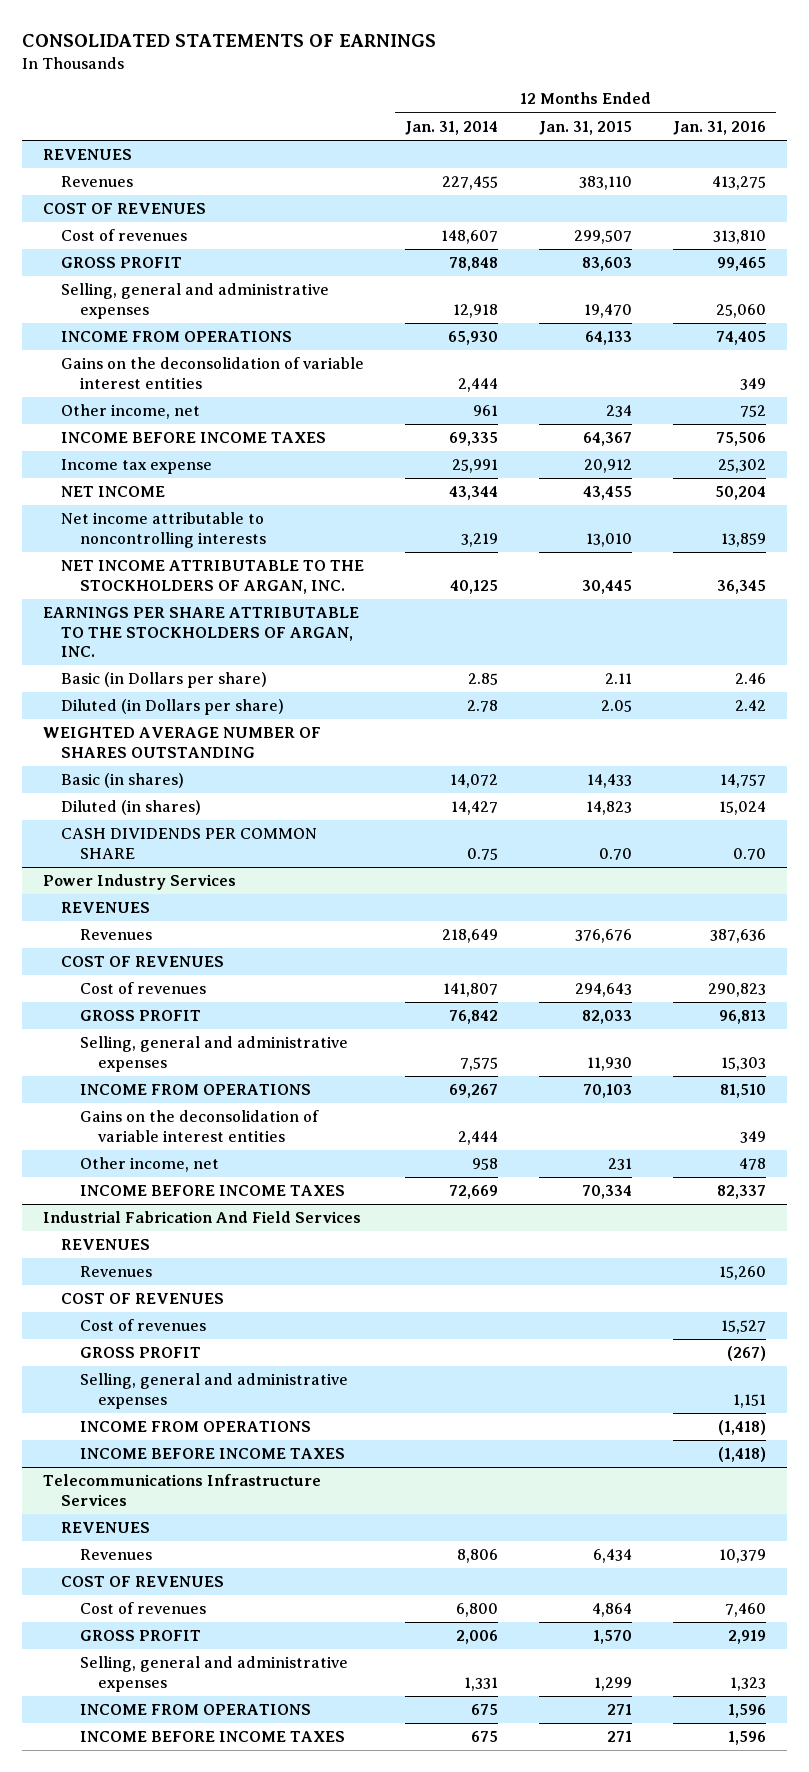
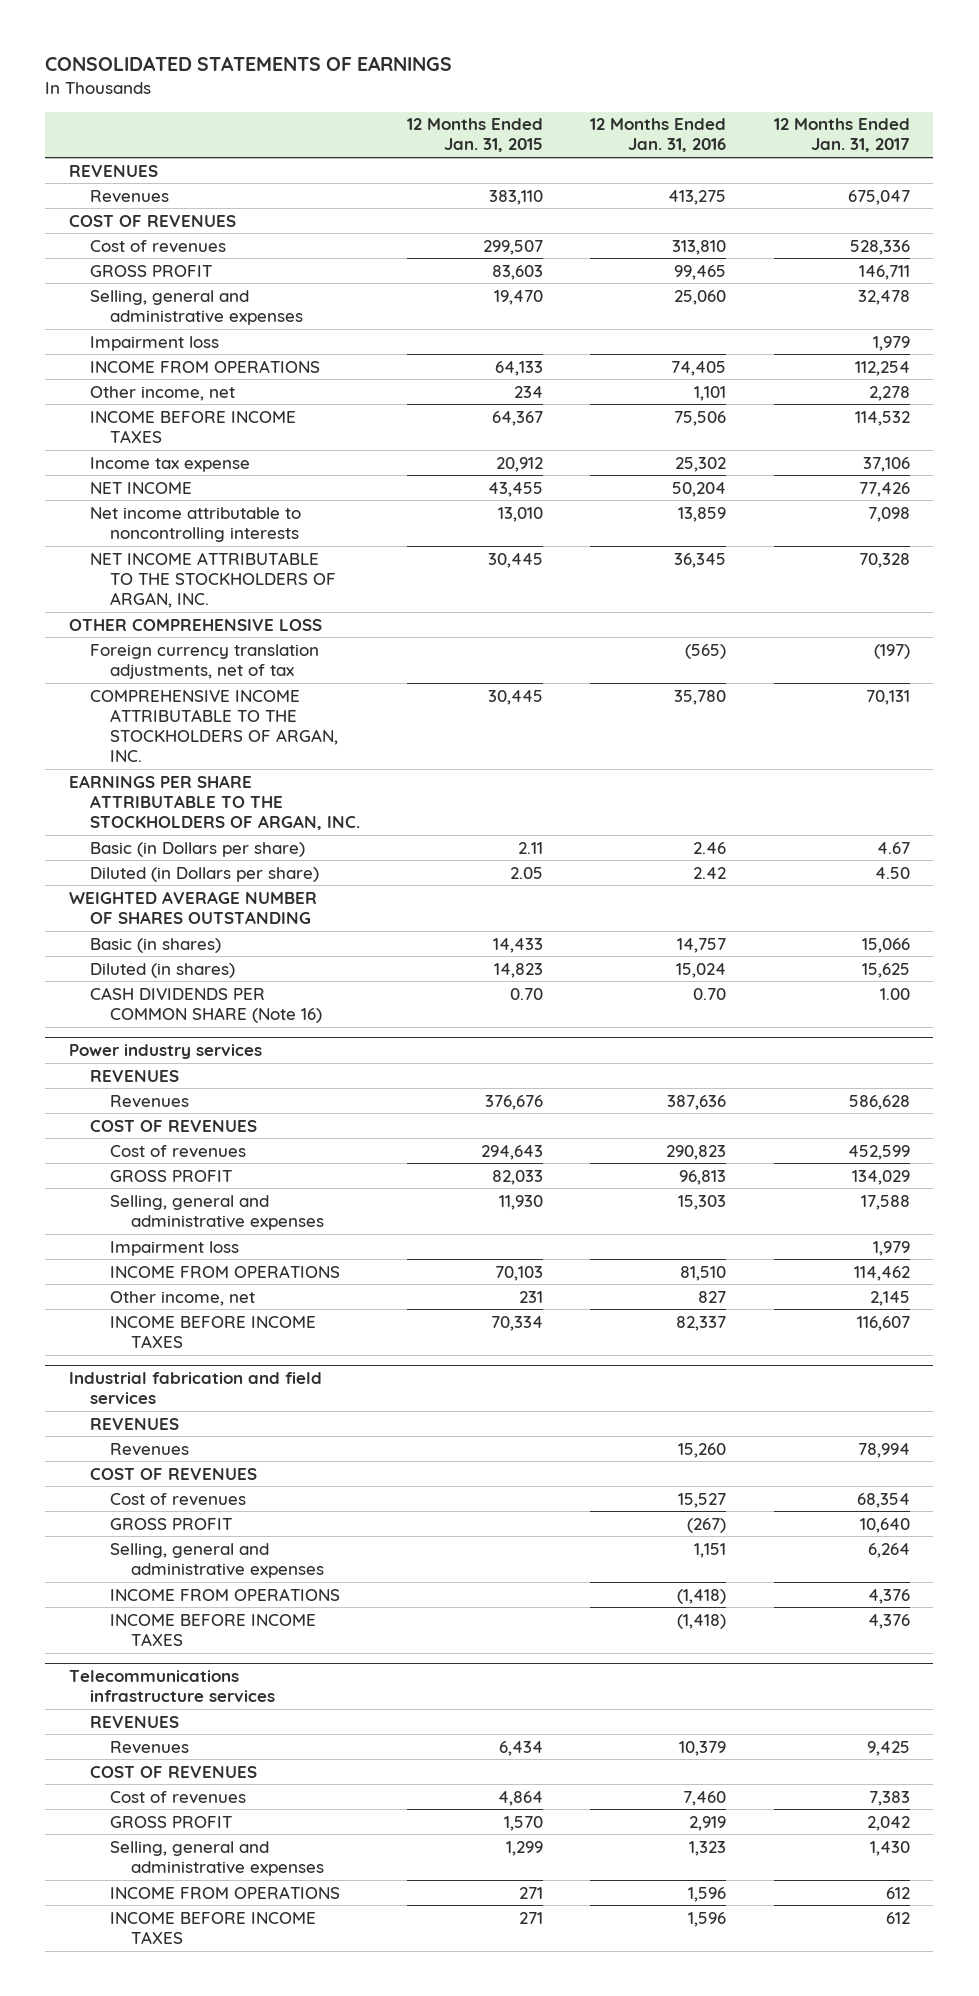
[405,120,499,135] Jan. 31, 2014 -> none
none -> [773,118,910,153] 12 Months Ended Jan. 31, 2017
none -> [89,335,219,351] Impairment loss
[61,357,365,389] Gains on the deconsolidation of variable interest entities -> none
[740,405,767,418] 752 -> [694,385,727,401] 1,101
none -> [68,618,322,631] OTHER COMPREHENSIVE LOSS
none -> [89,643,319,679] Foreign currency translation adjustments, net of tax
none -> [89,689,339,763] COMPREHENSIVE INCOME ATTRIBUTABLE TO THE STOCKHOLDERS OF ARGAN, INC.
[61,828,318,859] CASH DIVIDENDS PER COMMON SHARE -> [89,986,323,1023] CASH DIVIDENDS PER COMMON SHARE (Note 16)
[42,874,236,891] Power Industry Services -> [68,1043,262,1059] Power industry services
none -> [110,1240,240,1256] Impairment loss
[79,1110,319,1142] Gains on the deconsolidation of variable interest entities -> none
[739,1158,767,1171] 478 -> [698,1290,727,1303] 827
[42,1211,361,1224] Industrial Fabrication And Field Services -> [68,1371,322,1404] Industrial fabrication and field services
[42,1474,321,1506] Telecommunications Infrastructure Services -> [68,1669,275,1702] Telecommunications infrastructure services

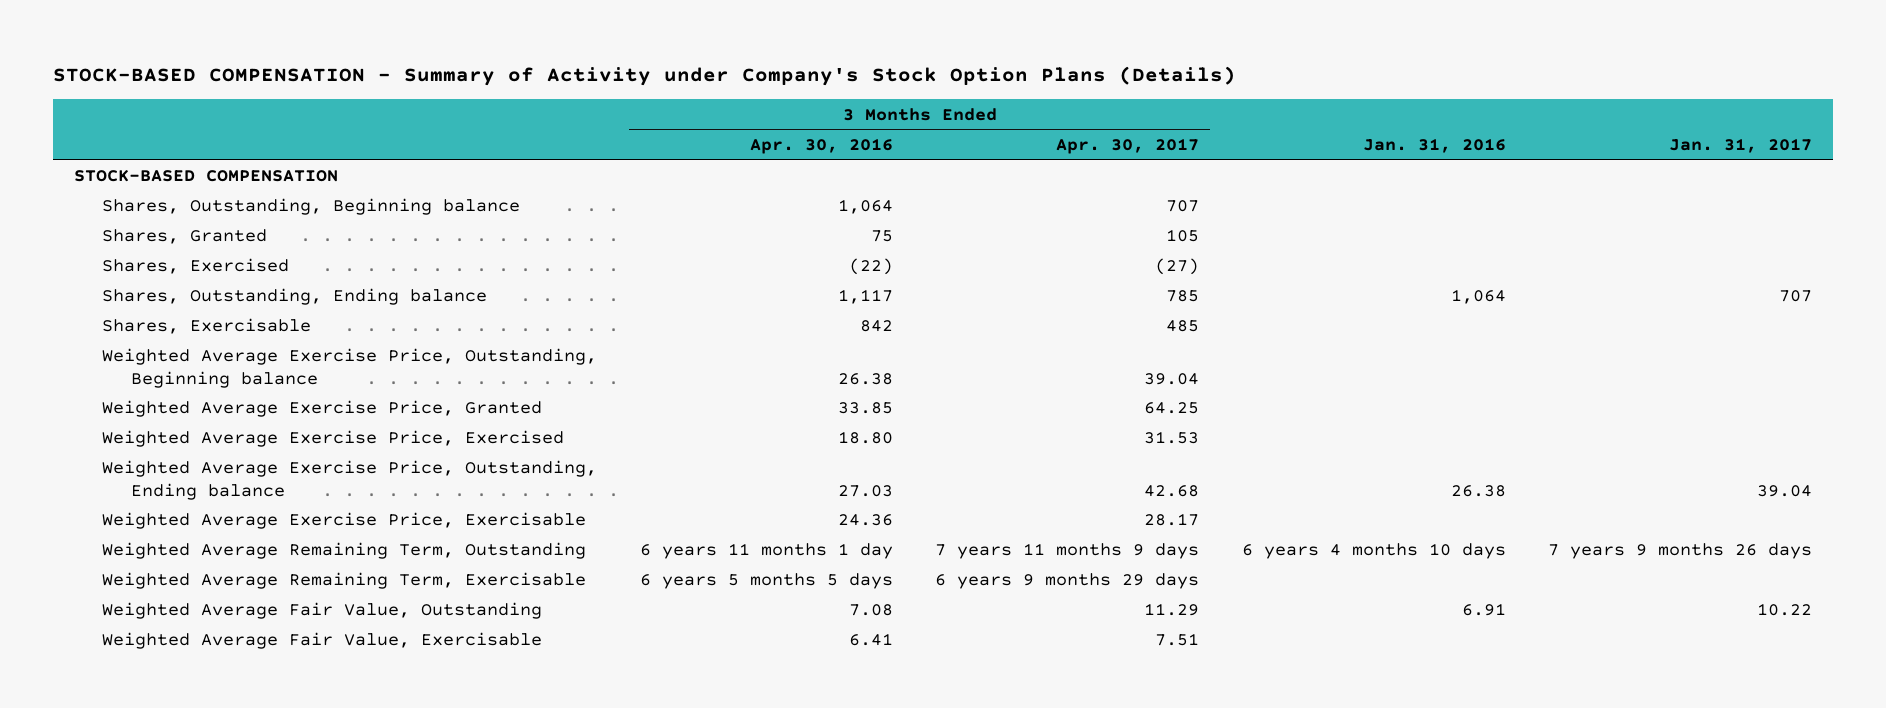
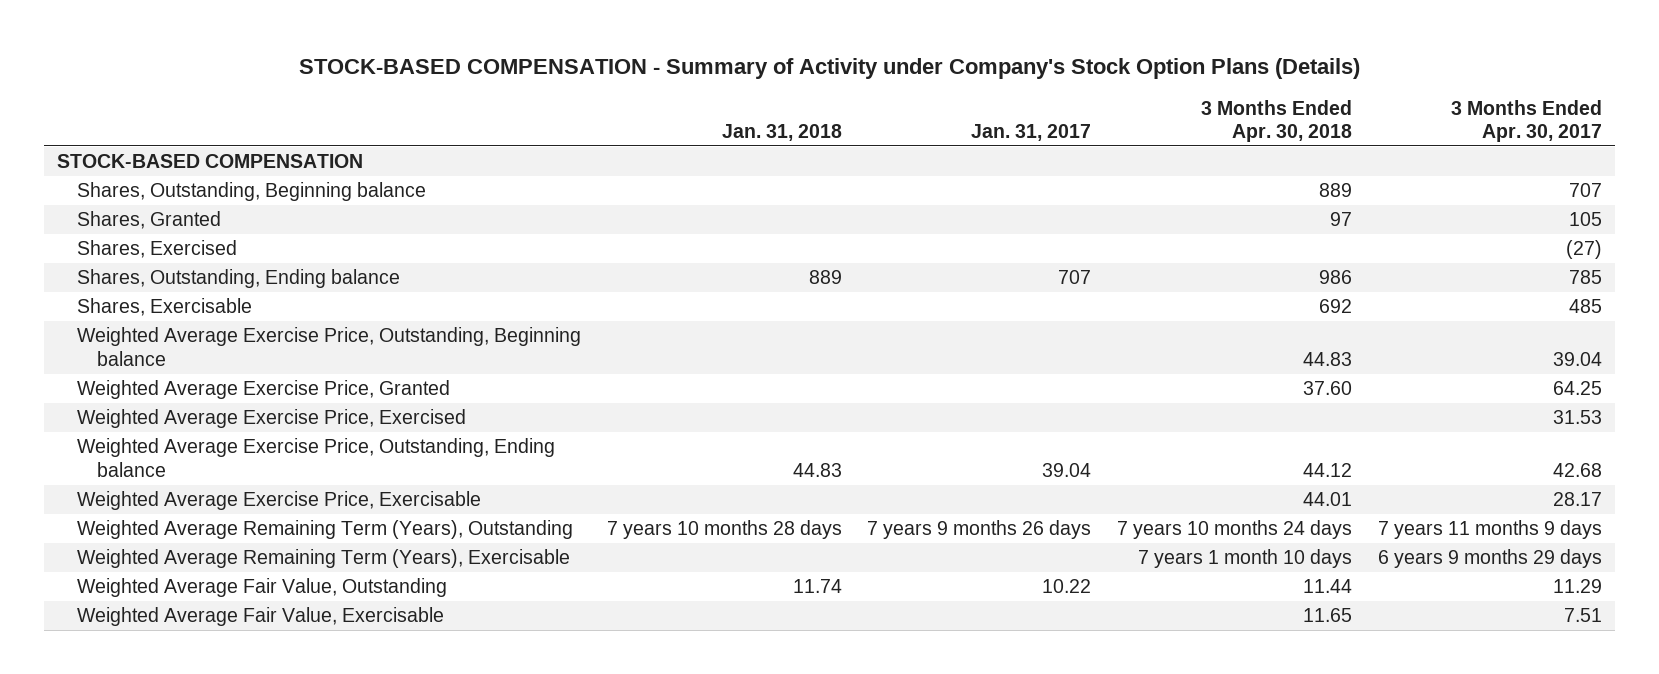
[749,137,893,154] Apr. 30, 2016 -> none
[1362,137,1506,153] Jan. 31, 2016 -> none
none -> [721,123,842,141] Jan. 31, 2018
none -> [1201,99,1353,142] 3 Months Ended Apr. 30, 2018
[102,542,587,560] Weighted Average Remaining Term, Outstanding -> [76,520,573,540] Weighted Average Remaining Term (Years), Outstanding
[102,572,587,590] Weighted Average Remaining Term, Exercisable -> [76,549,570,569] Weighted Average Remaining Term (Years), Exercisable

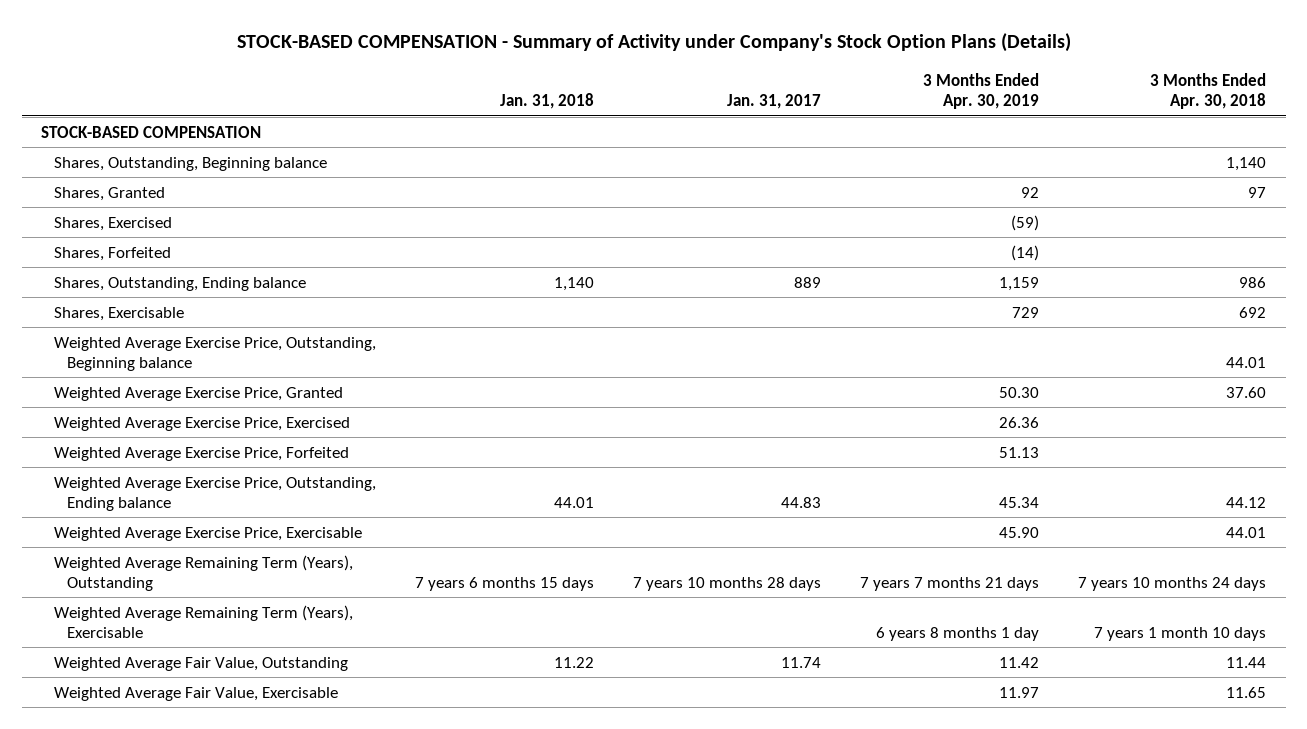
[1451,99,1603,142] 3 Months Ended Apr. 30, 2017 -> none
none -> [923,73,1040,110] 3 Months Ended Apr. 30, 2019
[1319,183,1353,198] 889 -> [1226,156,1267,171] 1,140
none -> [54,246,172,261] Shares, Forfeited
[808,270,842,285] 889 -> [554,276,595,291] 1,140
[1058,270,1092,285] 707 -> [794,276,822,288] 889
[1303,351,1353,366] 44.83 -> [1226,356,1267,368] 44.01
none -> [54,446,350,461] Weighted Average Exercise Price, Forfeited
[792,462,842,477] 44.83 -> [554,496,595,508] 44.01
[1042,462,1092,477] 39.04 -> [781,496,822,508] 44.83
[606,520,842,540] 7 years 10 months 28 days -> [415,576,595,591] 7 years 6 months 15 days
[867,520,1092,540] 7 years 9 months 26 days -> [633,576,822,591] 7 years 10 months 28 days
[792,579,842,594] 11.74 -> [554,656,595,668] 11.22
[1042,579,1092,594] 10.22 -> [781,656,822,668] 11.74

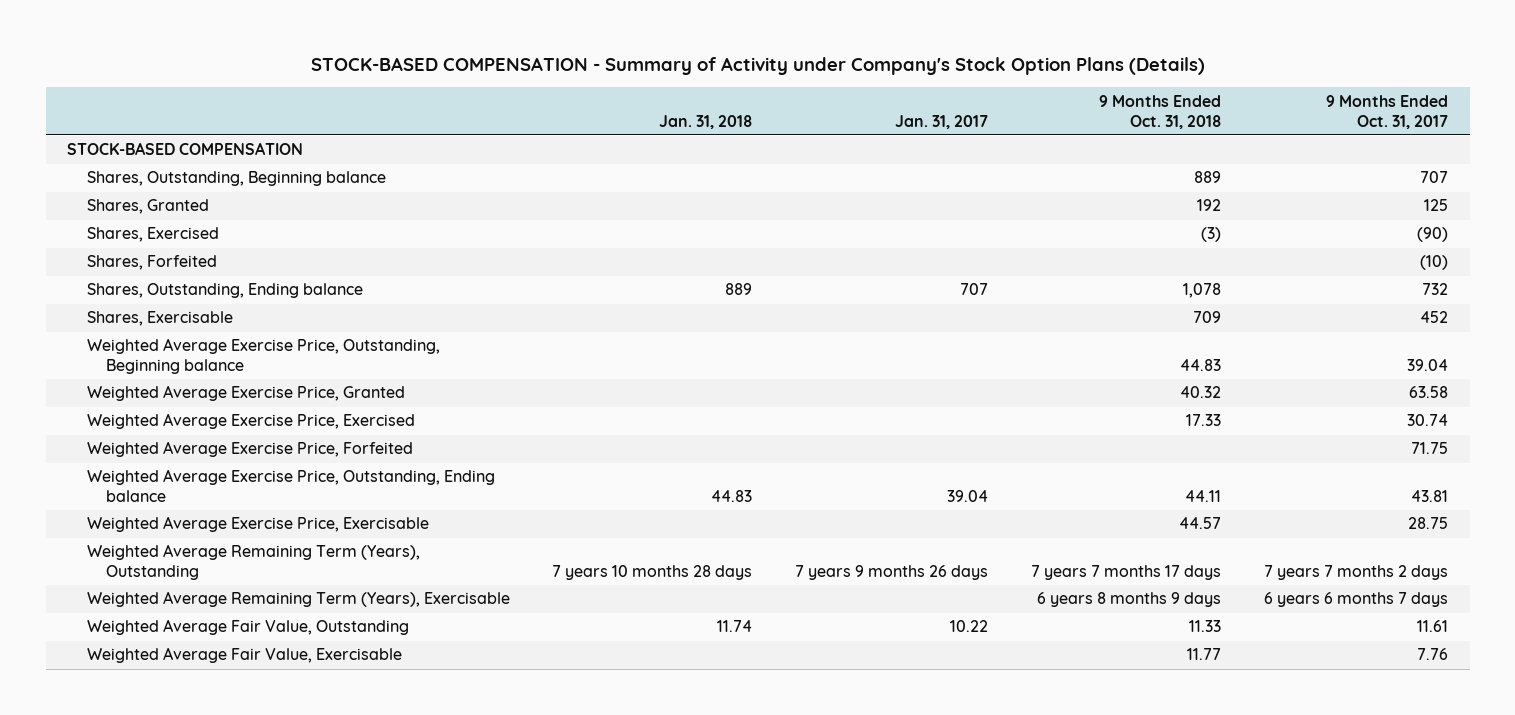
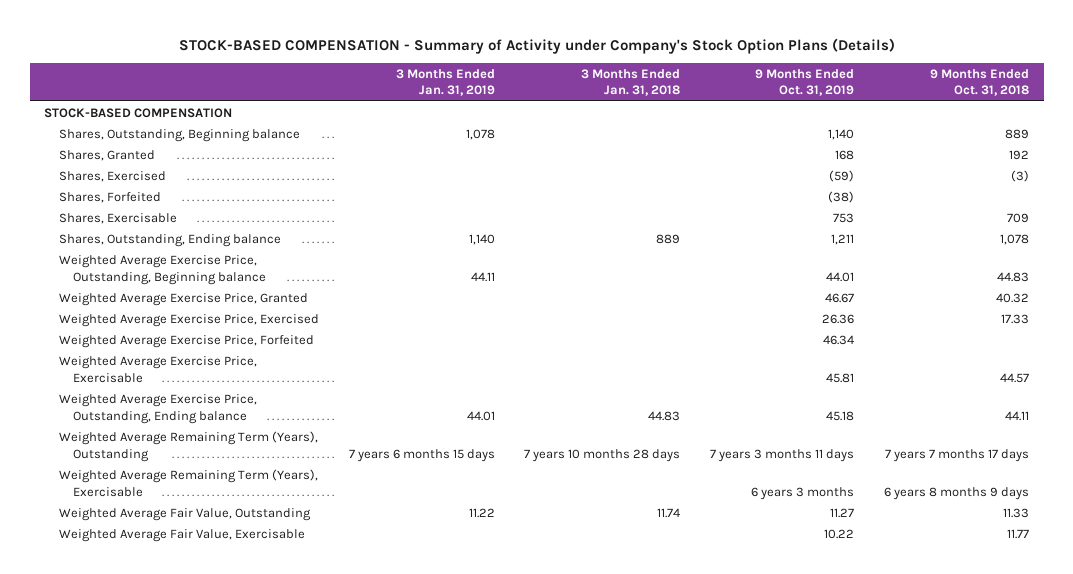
[659,114,753,129] Jan. 31, 2018 -> none
[895,114,989,129] Jan. 31, 2017 -> none
[1326,94,1449,129] 9 Months Ended Oct. 31, 2017 -> none
none -> [395,68,495,97] 3 Months Ended Jan. 31, 2019
none -> [581,68,681,97] 3 Months Ended Jan. 31, 2018
none -> [755,68,855,97] 9 Months Ended Oct. 31, 2019
[86,283,363,299] Shares, Outstanding, Ending balance -> [58,233,281,247] Shares, Outstanding, Ending balance
[86,469,495,503] Weighted Average Exercise Price, Outstanding, Ending balance -> [58,393,257,424] Weighted Average Exercise Price, Outstanding, Ending balance

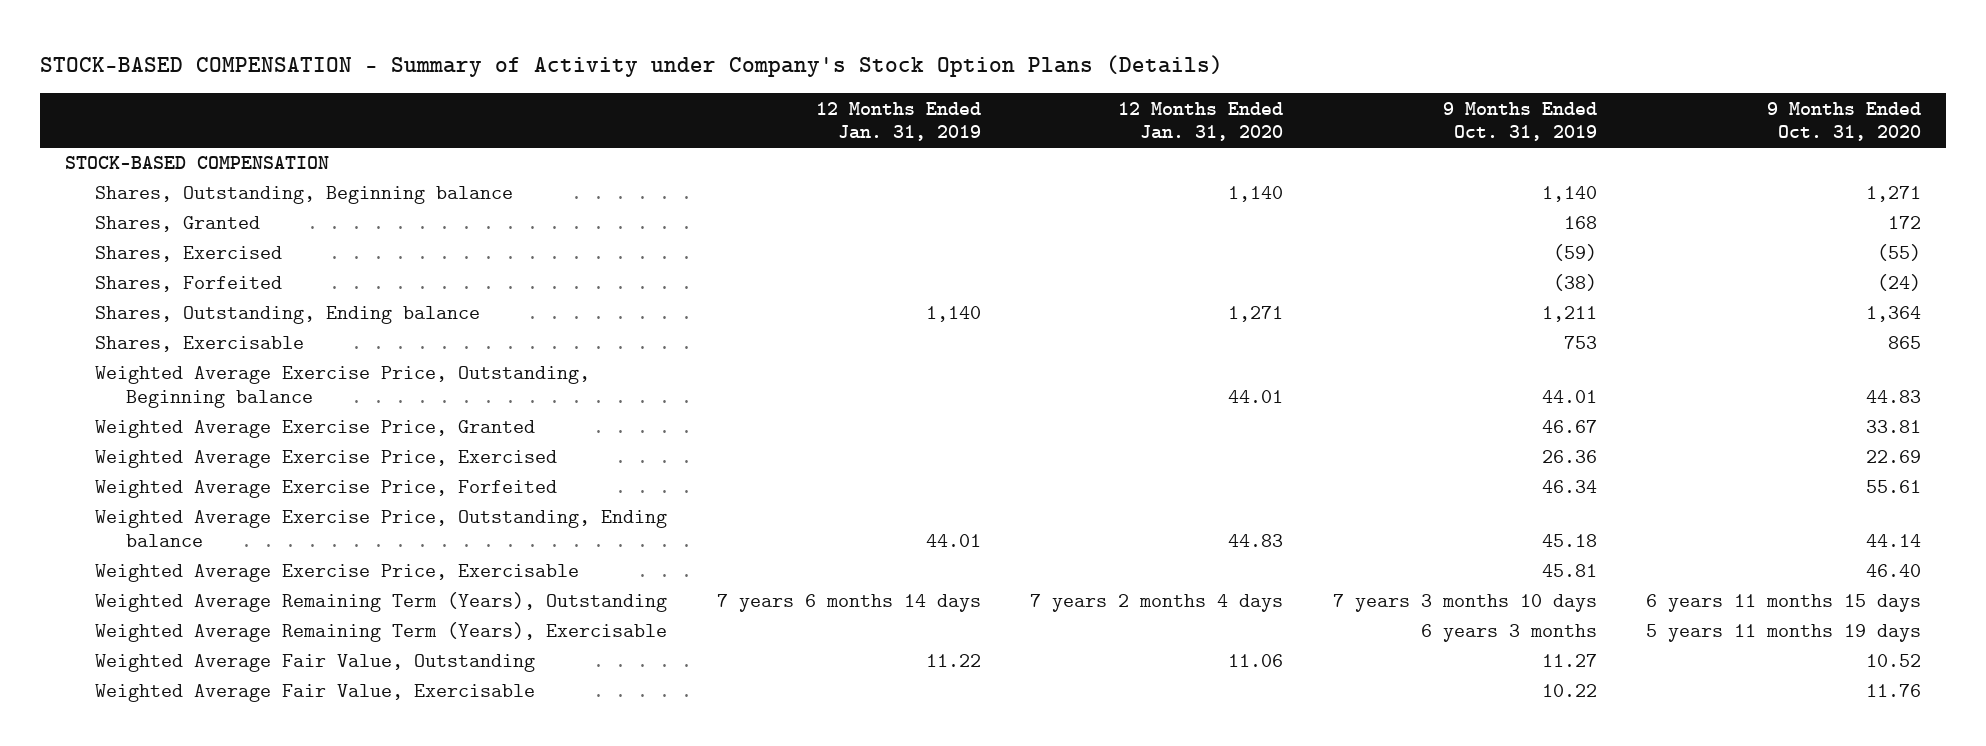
[395,68,495,97] 3 Months Ended Jan. 31, 2019 -> none
[581,68,681,97] 3 Months Ended Jan. 31, 2018 -> none
[929,68,1029,97] 9 Months Ended Oct. 31, 2018 -> none
none -> [815,101,981,142] 12 Months Ended Jan. 31, 2019
none -> [1118,101,1284,142] 12 Months Ended Jan. 31, 2020
none -> [1767,101,1922,142] 9 Months Ended Oct. 31, 2020
[58,212,177,224] Shares, Exercisable -> [95,336,305,353] Shares, Exercisable
[58,355,257,383] Weighted Average Exercise Price, Exercisable -> [95,564,580,583] Weighted Average Exercise Price, Exercisable
[710,448,855,462] 7 years 3 months 11 days -> [1332,594,1597,613] 7 years 3 months 10 days

